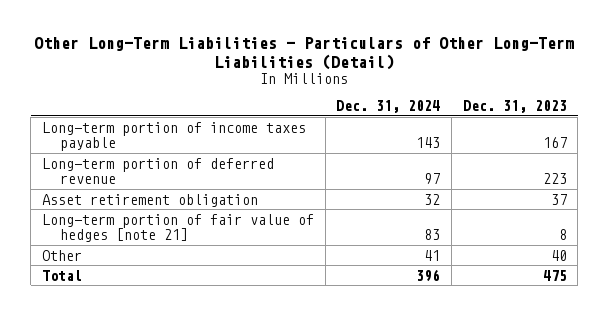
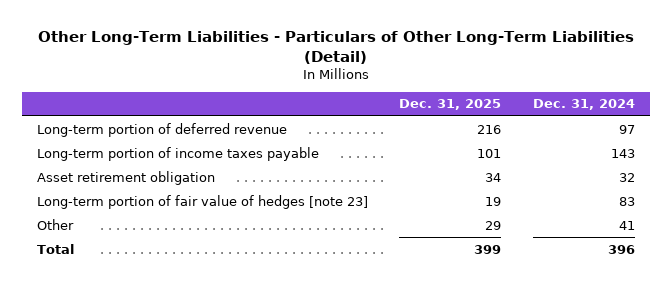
[462,100,567,114] Dec. 31, 2023 -> none
none -> [399,99,502,111] Dec. 31, 2025
[41,121,306,151] Long-term portion of income taxes payable -> [37,146,320,161] Long-term portion of income taxes payable
[41,213,314,242] Long-term portion of fair value of hedges [note 21] -> [37,194,369,209] Long-term portion of fair value of hedges [note 23]

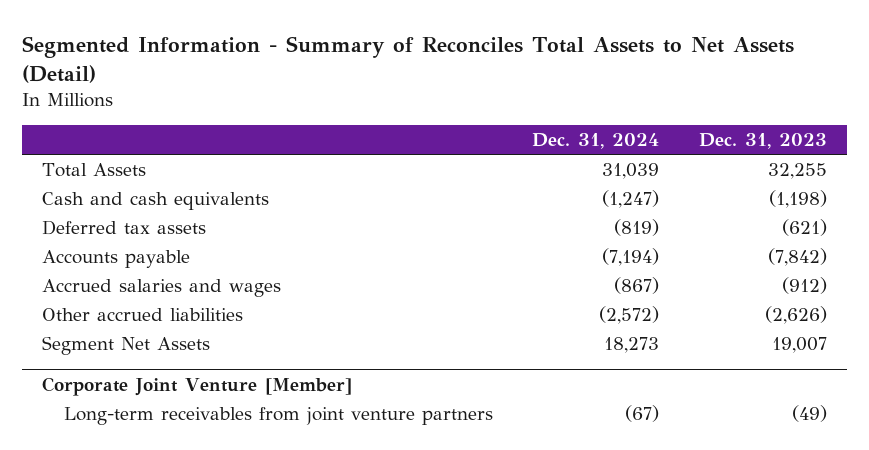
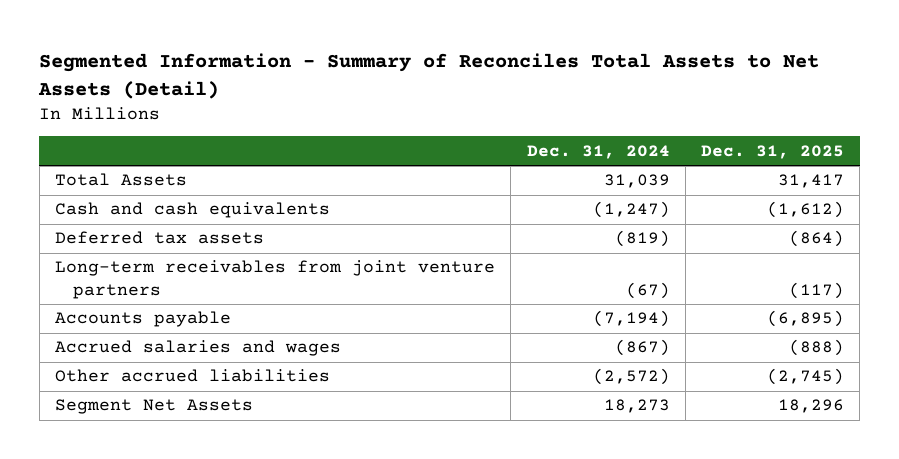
[698,133,827,150] Dec. 31, 2023 -> none
none -> [700,144,844,159] Dec. 31, 2025
none -> [55,260,496,299] Long-term receivables from joint venture partners
[42,376,353,396] Corporate Joint Venture [Member] -> none
[63,407,493,426] Long-term receivables from joint venture partners -> none

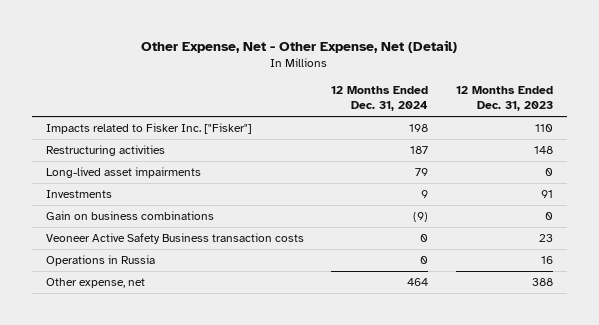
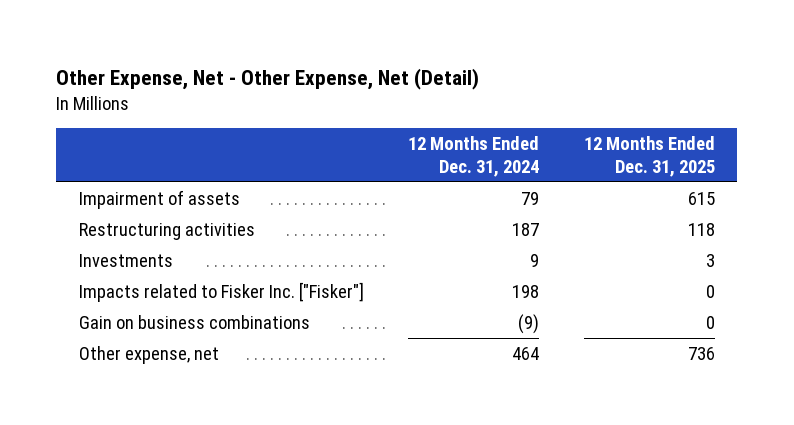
[455,85,553,112] 12 Months Ended Dec. 31, 2023 -> none
none -> [583,136,715,177] 12 Months Ended Dec. 31, 2025
none -> [78,189,240,209] Impairment of assets
[45,166,201,178] Long-lived asset impairments -> none
[45,122,252,134] Impacts related to Fisker Inc. ["Fisker"] -> [78,281,364,302] Impacts related to Fisker Inc. ["Fisker"]
[45,232,304,244] Veoneer Active Safety Business transaction costs -> none
[45,254,155,266] Operations in Russia -> none

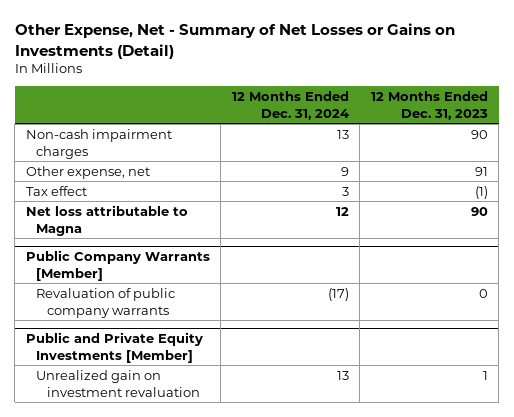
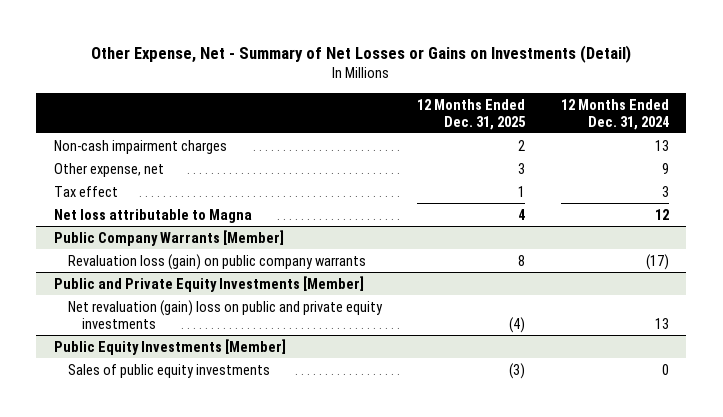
[370,90,488,120] 12 Months Ended Dec. 31, 2023 -> none
none -> [417,98,527,130] 12 Months Ended Dec. 31, 2025
[36,287,176,318] Revaluation of public company warrants -> [68,253,367,270] Revaluation loss (gain) on public company warrants
[36,369,200,397] Unrealized gain on investment revaluation -> [68,299,384,329] Net revaluation (gain) loss on public and private equity investments
none -> [53,338,286,355] Public Equity Investments [Member]
none -> [68,363,271,378] Sales of public equity investments

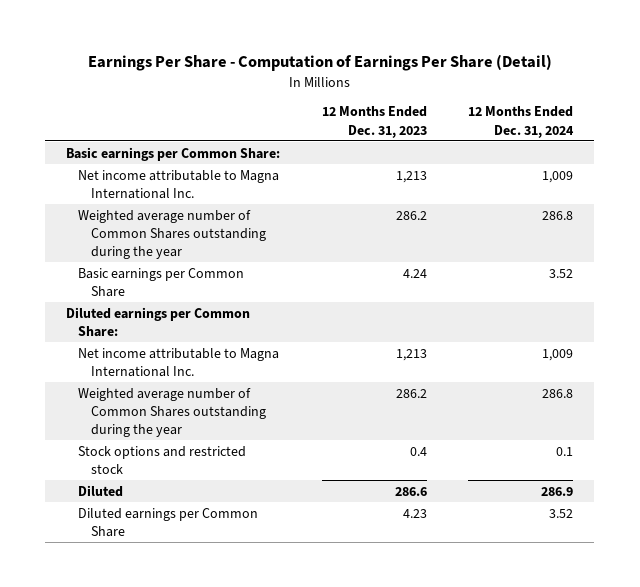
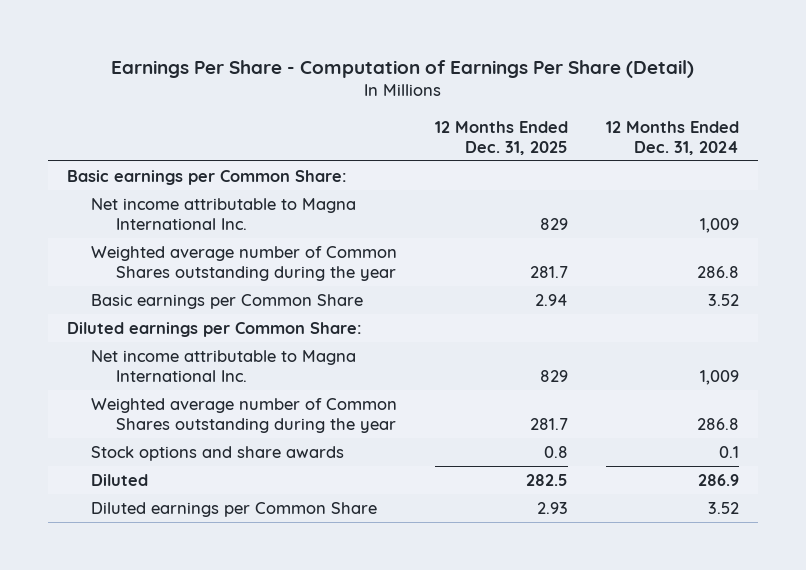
[321,106,427,138] 12 Months Ended Dec. 31, 2023 -> none
none -> [435,120,569,155] 12 Months Ended Dec. 31, 2025
[78,445,247,474] Stock options and restricted stock -> [91,445,345,461] Stock options and share awards

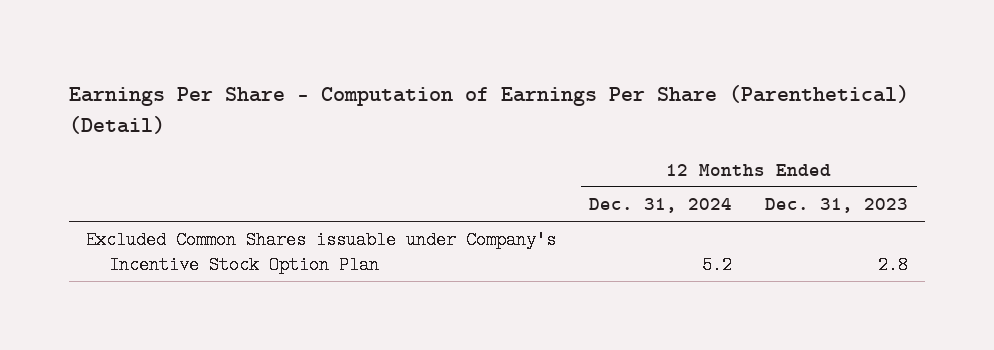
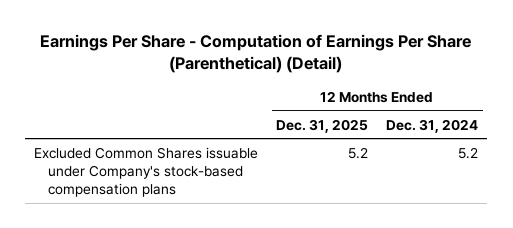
[765,198,909,214] Dec. 31, 2023 -> none
none -> [276,118,369,133] Dec. 31, 2025
[86,231,557,274] Excluded Common Shares issuable under Company's Incentive Stock Option Plan -> [34,146,259,197] Excluded Common Shares issuable under Company's stock-based compensation plans

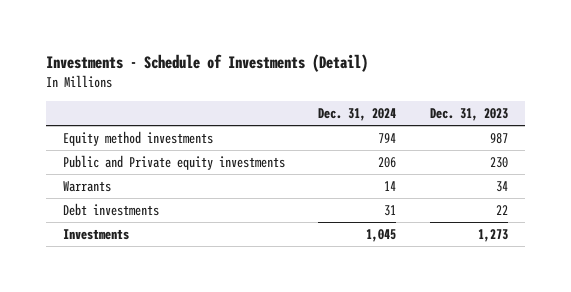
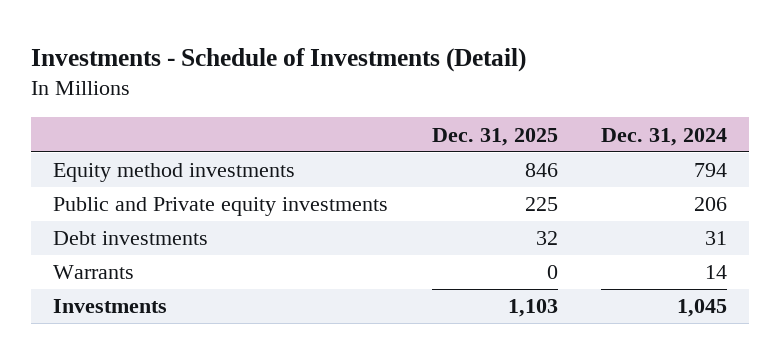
[430,107,509,121] Dec. 31, 2023 -> none
none -> [431,127,558,146] Dec. 31, 2025
[62,181,111,193] Warrants -> [53,265,135,280] Warrants

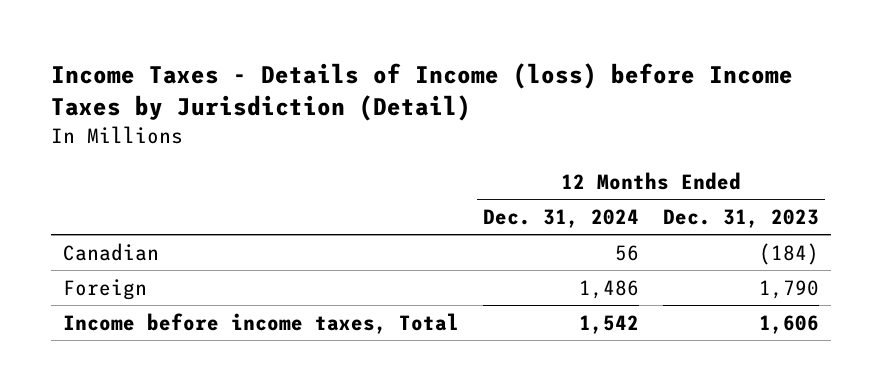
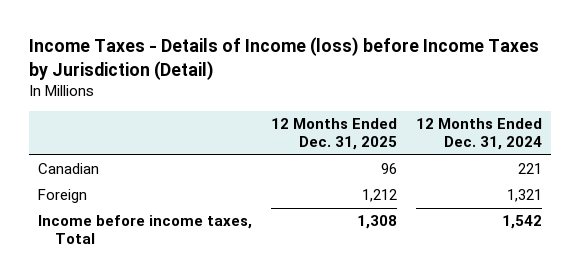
[663,208,820,228] Dec. 31, 2023 -> none
none -> [270,118,397,150] 12 Months Ended Dec. 31, 2025
[615,244,640,261] 56 -> [517,163,542,175] 221
[579,279,640,299] 1,486 -> [506,189,542,203] 1,321

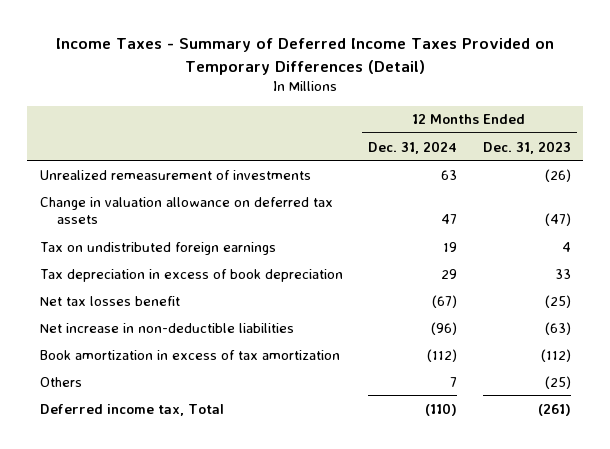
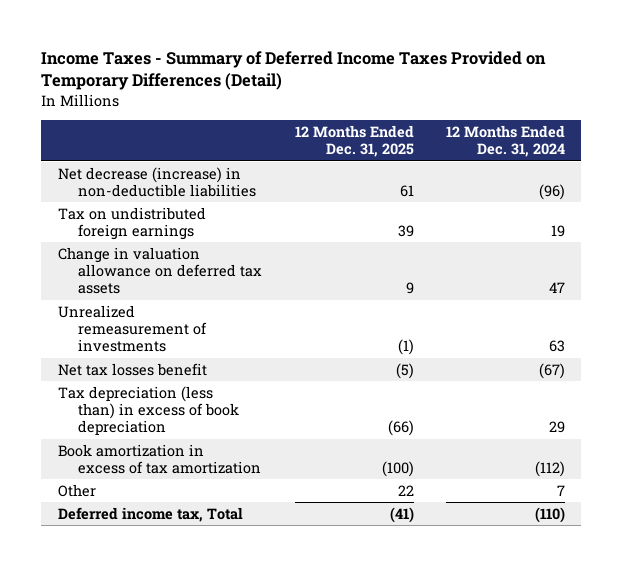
[482,140,571,154] Dec. 31, 2023 -> none
none -> [294,125,414,158] 12 Months Ended Dec. 31, 2025
none -> [57,166,257,197] Net decrease (increase) in non-deductible liabilities
[39,268,343,282] Tax depreciation in excess of book depreciation -> none
[39,196,333,225] Change in valuation allowance on deferred tax assets -> [57,246,263,295] Change in valuation allowance on deferred tax assets
[39,169,311,180] Unrealized remeasurement of investments -> [57,304,208,353] Unrealized remeasurement of investments
[39,322,294,333] Net increase in non-deductible liabilities -> none
none -> [57,385,240,436] Tax depreciation (less than) in excess of book depreciation
[39,376,82,387] Others -> [57,483,96,497] Other

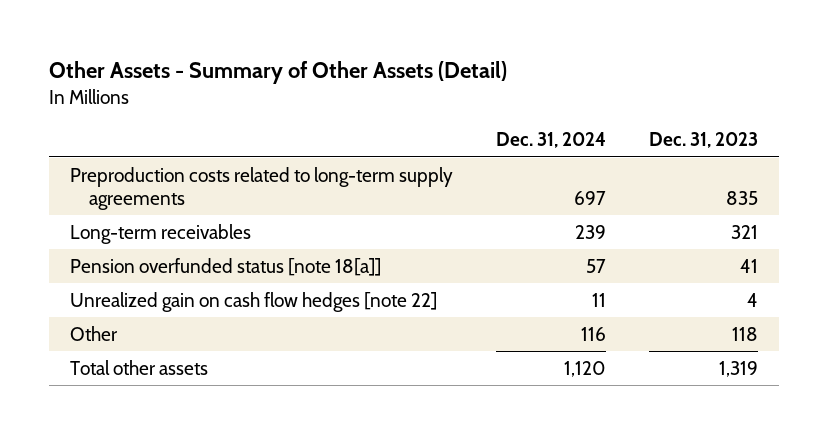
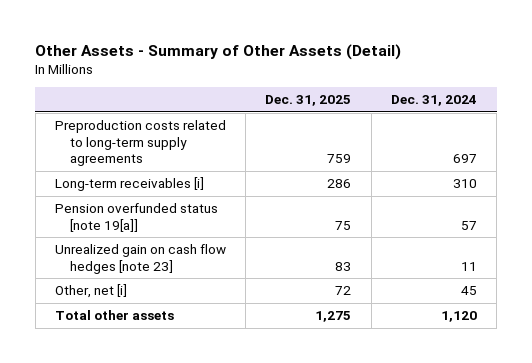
[648,132,758,149] Dec. 31, 2023 -> none
none -> [265,95,352,107] Dec. 31, 2025
[70,223,252,244] Long-term receivables -> [54,177,204,192] Long-term receivables [i]
[574,224,606,239] 239 -> [452,179,477,189] 310
[70,257,382,276] Pension overfunded status [note 18[a]] -> [54,203,218,232] Pension overfunded status [note 19[a]]
[70,291,438,312] Unrealized gain on cash flow hedges [note 22] -> [54,244,226,274] Unrealized gain on cash flow hedges [note 23]
[70,325,119,341] Other -> [54,284,127,299] Other, net [i]
[580,326,606,341] 116 -> [460,286,477,296] 45

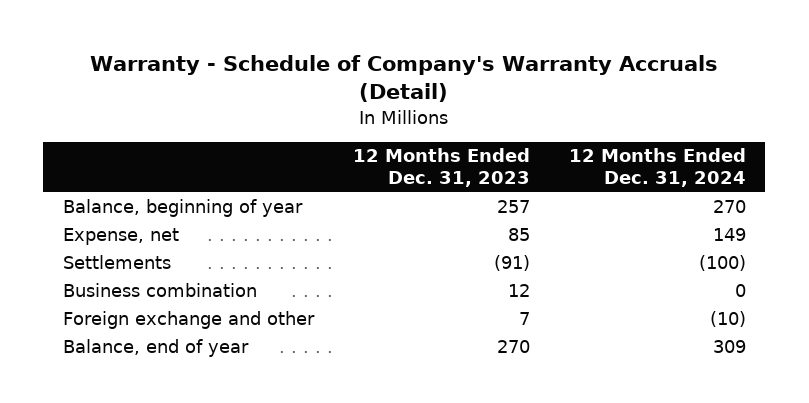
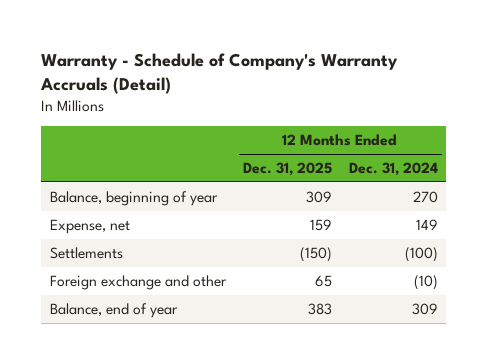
[352,148,530,187] 12 Months Ended Dec. 31, 2023 -> none
none -> [242,162,332,177] Dec. 31, 2025
[62,282,257,297] Business combination -> none

